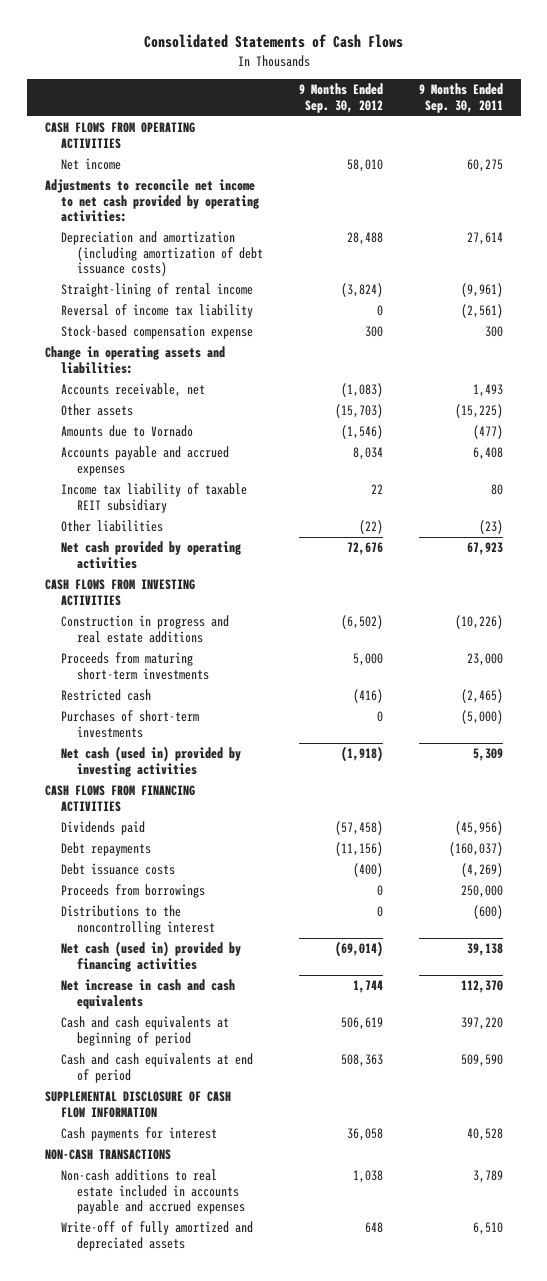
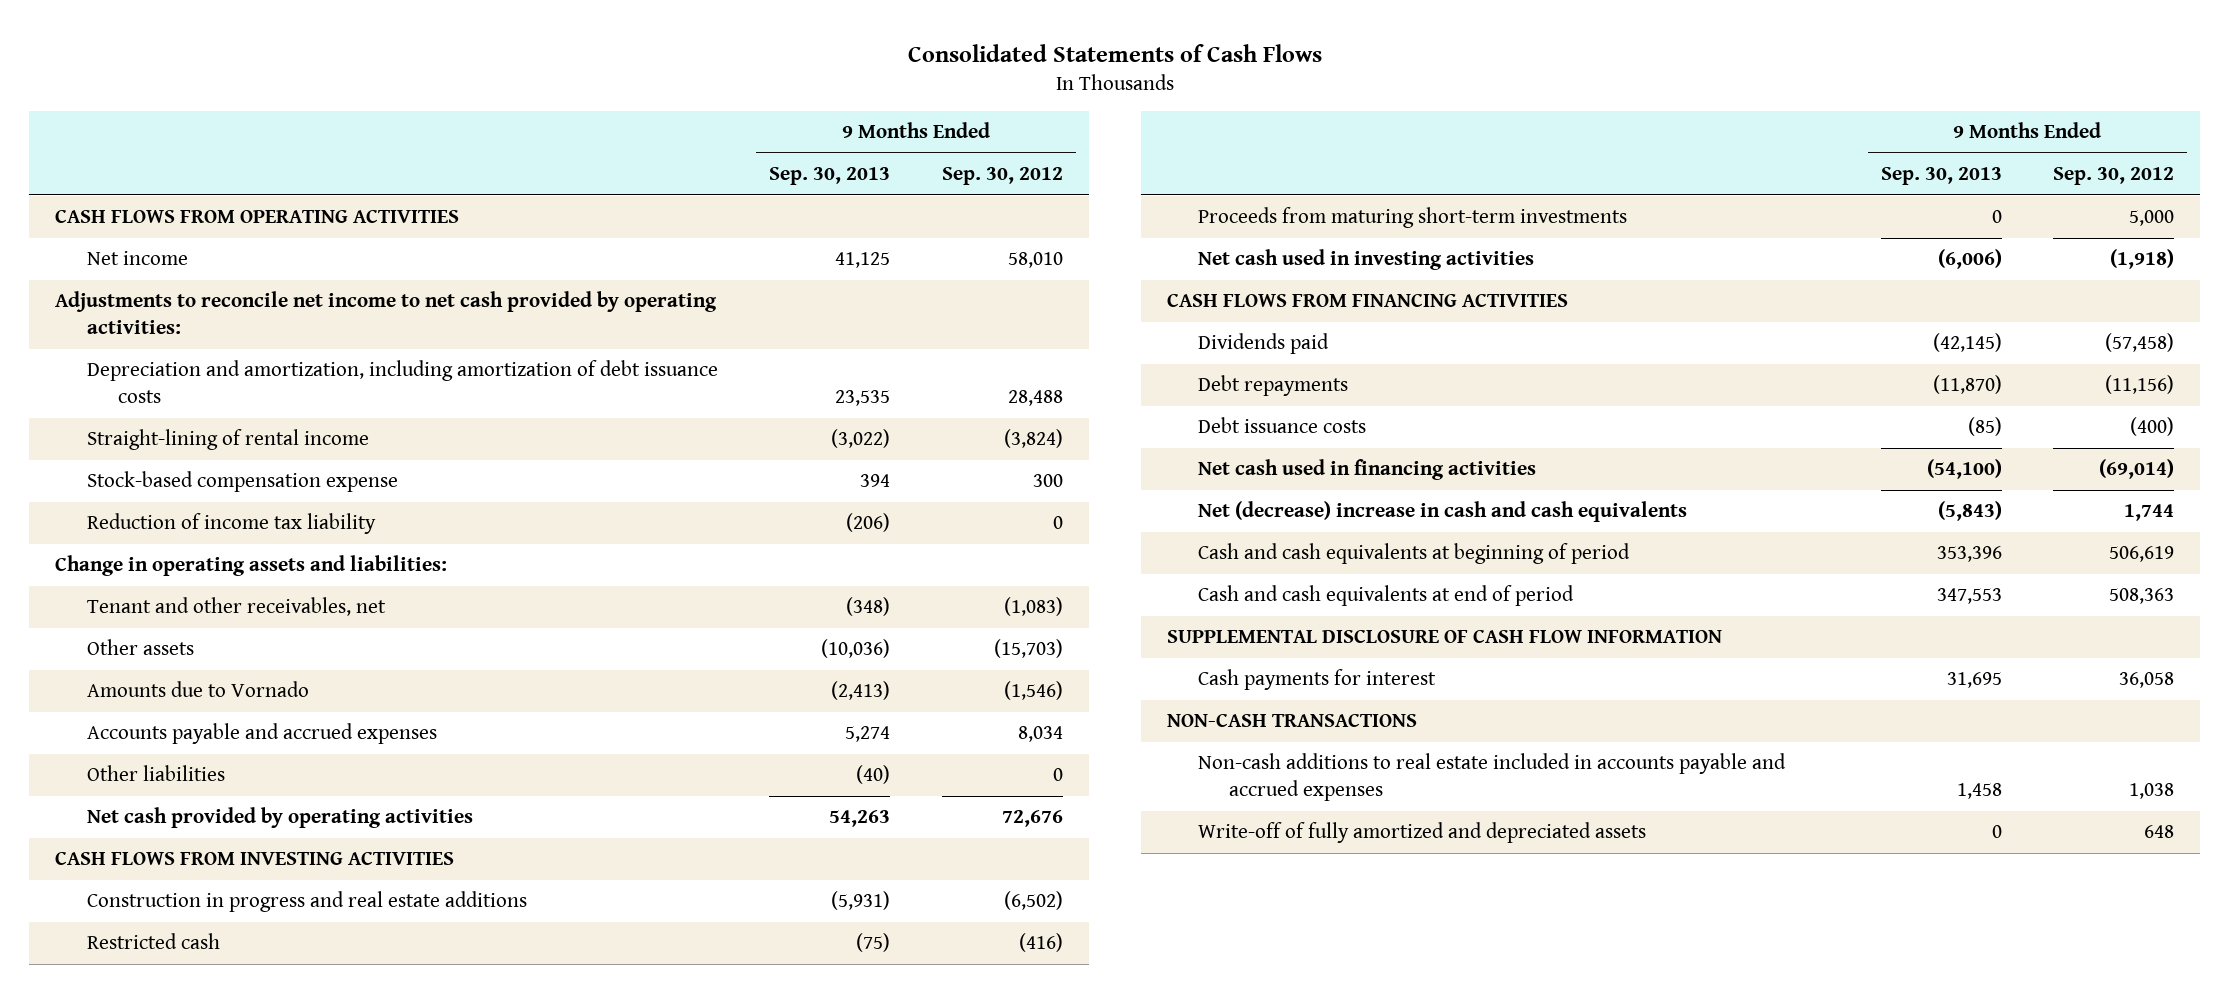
[418,83,503,113] 9 Months Ended Sep. 30, 2011 -> none
none -> [769,167,891,186] Sep. 30, 2013
[60,231,263,277] Depreciation and amortization (including amortization of debt issuance costs) -> [86,360,718,404] Depreciation and amortization, including amortization of debt issuance costs
[60,304,253,319] Reversal of income tax liability -> none
none -> [86,513,376,535] Reduction of income tax liability
[60,383,205,398] Accounts receivable, net -> [86,597,386,617] Tenant and other receivables, net
[60,483,247,513] Income tax liability of taxable REIT subsidiary -> none
[358,520,383,535] (22) -> [1052,768,1063,782] 0
[60,710,199,738] Purchases of short-term investments -> none
[60,652,209,680] Proceeds from maturing short-term investments -> [1197,207,1627,229] Proceeds from maturing short-term investments
[60,746,241,777] Net cash (used in) provided by investing activities -> [1197,249,1534,271] Net cash used in investing activities
[60,884,205,899] Proceeds from borrowings -> none
[60,905,215,935] Distributions to the noncontrolling interest -> none
[60,941,241,972] Net cash (used in) provided by financing activities -> [1197,459,1536,481] Net cash used in financing activities
[60,979,235,1009] Net increase in cash and cash equivalents -> [1197,501,1687,523] Net (decrease) increase in cash and cash equivalents

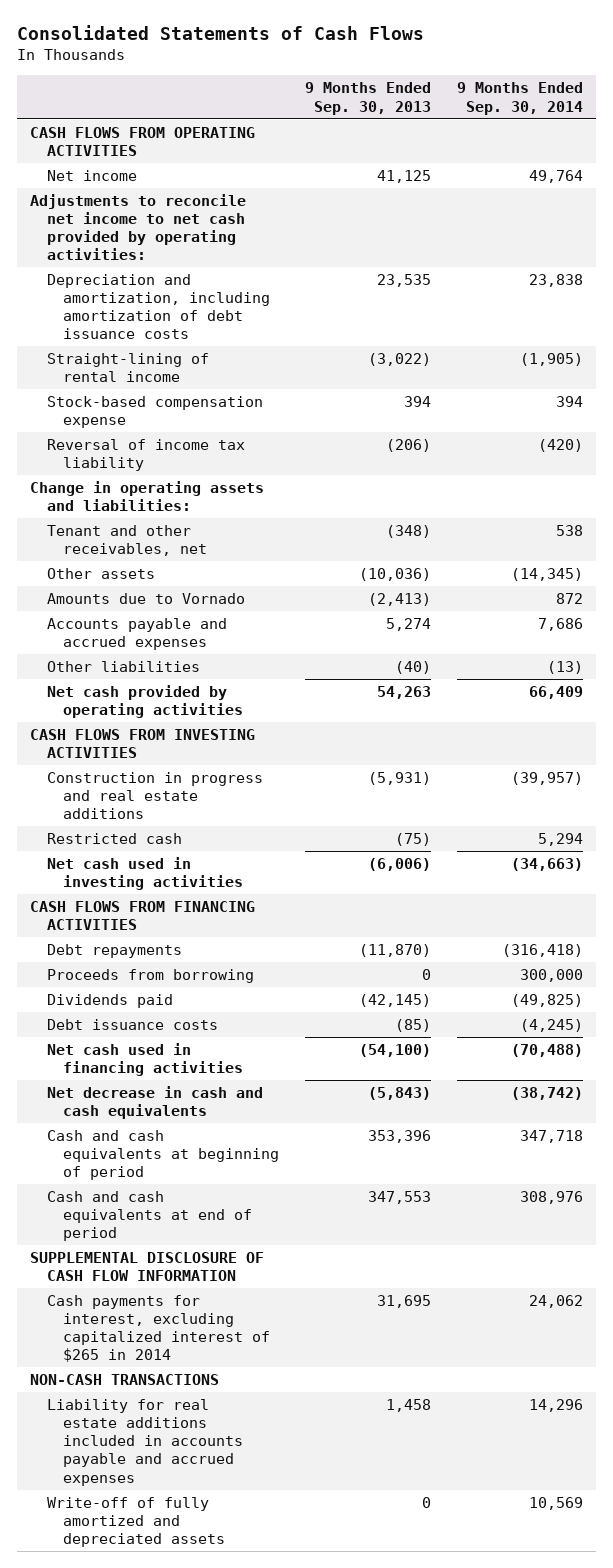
[941,167,1063,186] Sep. 30, 2012 -> none
none -> [457,82,584,115] 9 Months Ended Sep. 30, 2014
[86,513,376,535] Reduction of income tax liability -> [46,439,245,472] Reversal of income tax liability
[1197,207,1627,229] Proceeds from maturing short-term investments -> none
none -> [46,969,254,984] Proceeds from borrowing
[1197,333,1329,355] Dividends paid -> [46,994,173,1009] Dividends paid
[1197,501,1687,523] Net (decrease) increase in cash and cash equivalents -> [46,1086,263,1120] Net decrease in cash and cash equivalents
[1197,669,1436,691] Cash payments for interest -> [46,1295,271,1363] Cash payments for interest, excluding capitalized interest of $265 in 2014
[1197,753,1786,802] Non-cash additions to real estate included in accounts payable and accrued expenses -> [46,1399,244,1486] Liability for real estate additions included in accounts payable and accrued expenses

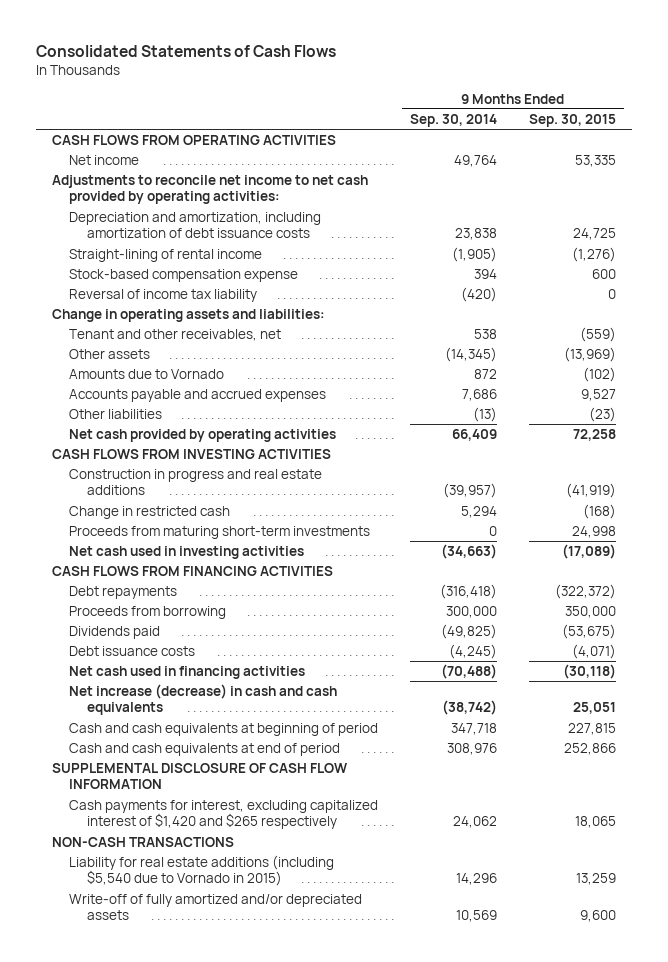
[305,82,432,115] 9 Months Ended Sep. 30, 2013 -> none
none -> [528,113,616,127] Sep. 30, 2015
[46,833,182,845] Restricted cash -> [69,506,231,520] Change in restricted cash
none -> [69,526,371,540] Proceeds from maturing short-term investments
[46,1086,263,1120] Net decrease in cash and cash equivalents -> [69,684,338,716] Net increase (decrease) in cash and cash equivalents
[46,1295,271,1363] Cash payments for interest, excluding capitalized interest of $265 in 2014 -> [69,800,379,830] Cash payments for interest, excluding capitalized interest of $1,420 and $265 respectively
[46,1399,244,1486] Liability for real estate additions included in accounts payable and accrued expenses -> [69,855,335,887] Liability for real estate additions (including $5,540 due to Vornado in 2015)
[46,1497,226,1548] Write-off of fully amortized and depreciated assets -> [69,894,363,921] Write-off of fully amortized and/or depreciated assets

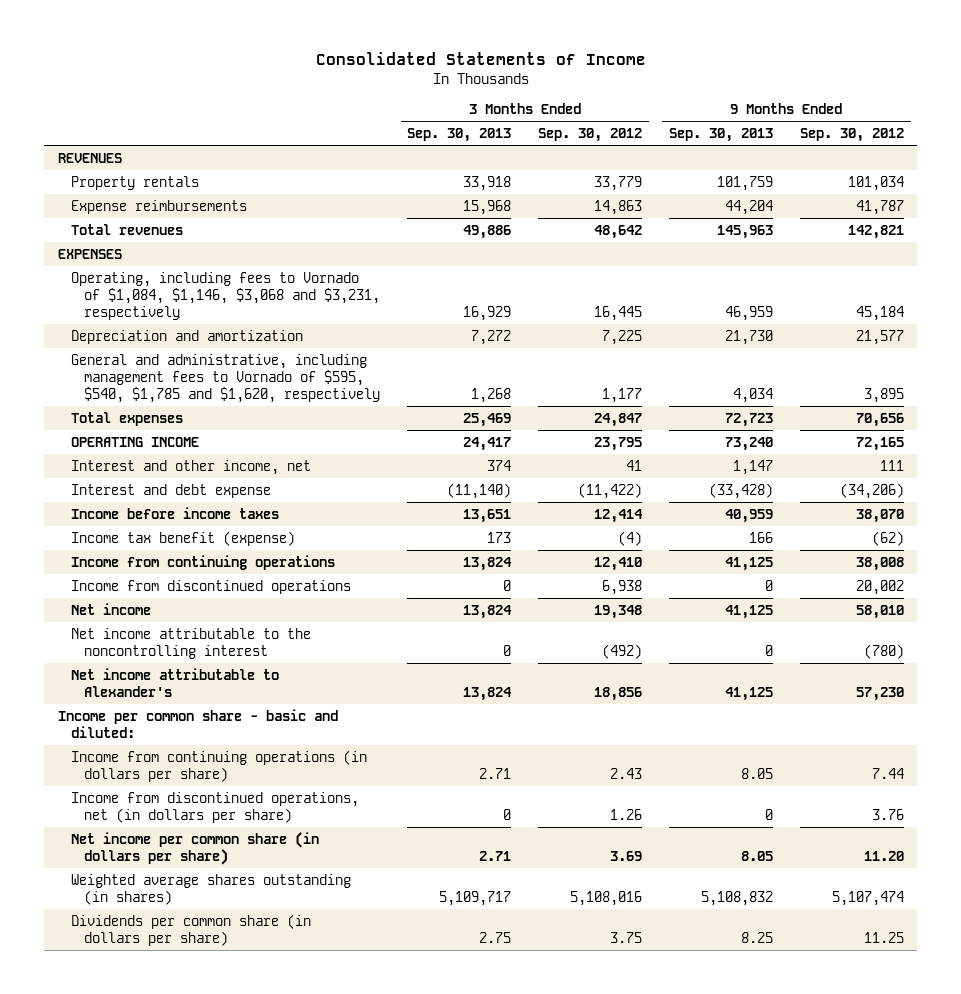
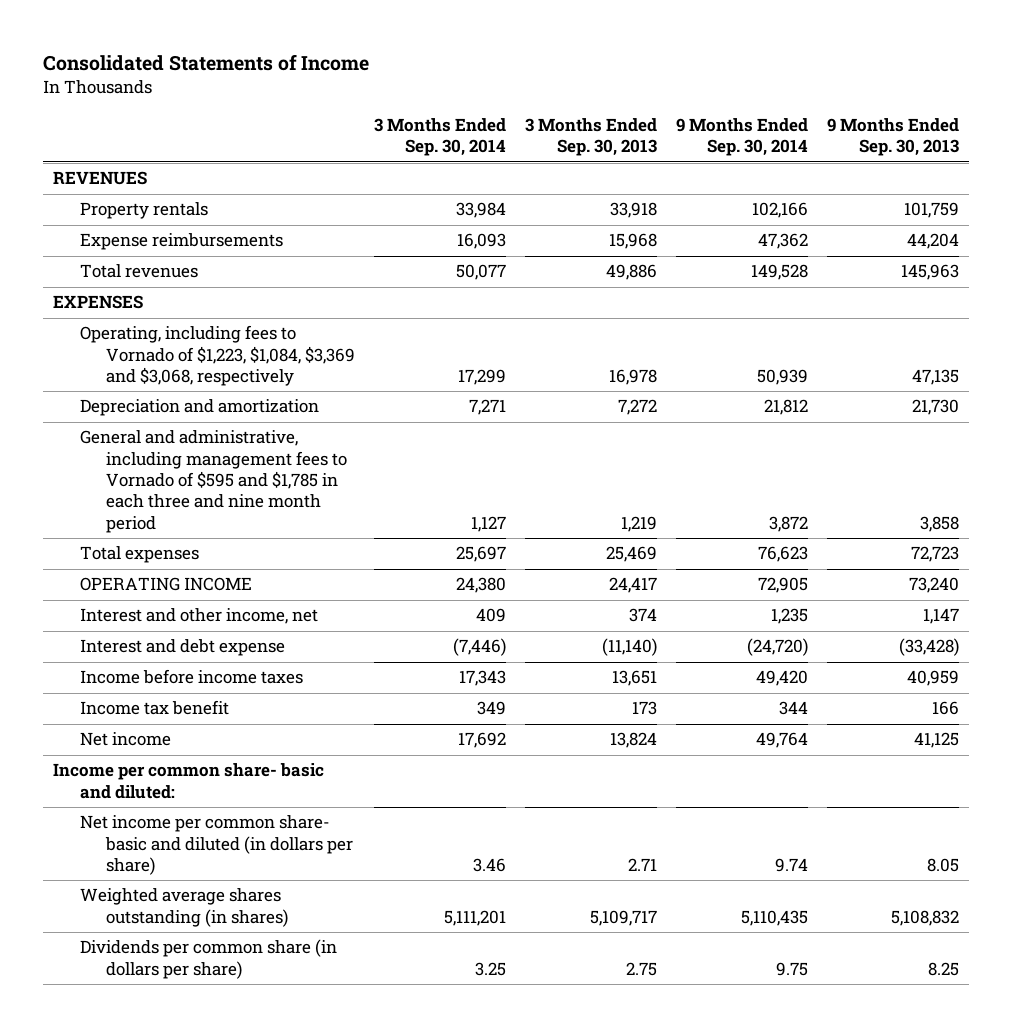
[538,127,643,142] Sep. 30, 2012 -> none
[799,127,904,142] Sep. 30, 2012 -> none
none -> [374,118,507,157] 3 Months Ended Sep. 30, 2014
none -> [676,118,809,157] 9 Months Ended Sep. 30, 2014
[70,271,381,320] Operating, including fees to Vornado of $1,084, $1,146, $3,068 and $3,231, respectively -> [79,325,356,387] Operating, including fees to Vornado of $1,223, $1,084, $3,369 and $3,068, respectively
[463,305,512,321] 16,929 -> [609,369,658,386] 16,978
[724,305,773,321] 46,959 -> [912,369,960,386] 47,135
[70,353,381,403] General and administrative, including management fees to Vornado of $595, $540, $1,785 and $1,620, respectively -> [79,430,348,533] General and administrative, including management fees to Vornado of $595 and $1,785 in each three and nine month period
[471,387,512,403] 1,268 -> [621,515,658,532] 1,219
[732,387,773,403] 4,034 -> [920,515,960,532] 3,858
[70,554,335,570] Income from continuing operations -> none
[70,579,351,594] Income from discontinued operations -> none
[70,530,295,546] Income tax benefit (expense) -> [79,700,229,716] Income tax benefit
[70,627,311,659] Net income attributable to the noncontrolling interest -> none
[70,667,279,697] Net income attributable to Alexander's -> none
[70,749,367,782] Income from continuing operations (in dollars per share) -> none
[70,791,359,823] Income from discontinued operations, net (in dollars per share) -> none
[57,708,338,738] Income per common share - basic and diluted: -> [53,763,325,799] Income per common share- basic and diluted:
[70,831,319,865] Net income per common share (in dollars per share) -> [79,815,354,876] Net income per common share- basic and diluted (in dollars per share)

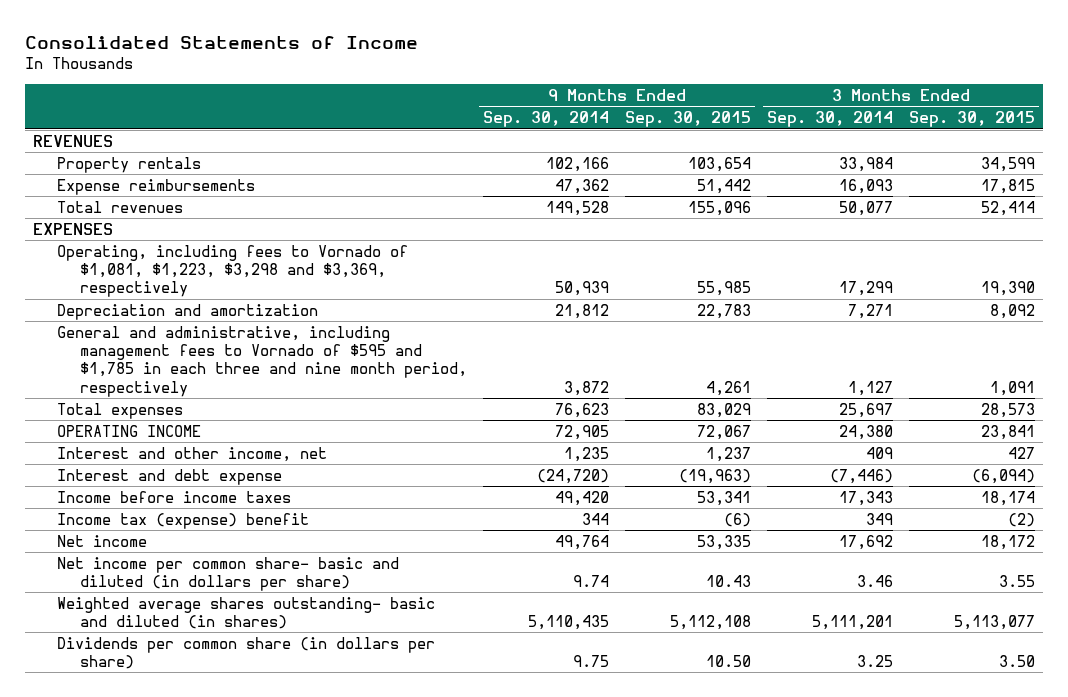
[525,118,658,157] 3 Months Ended Sep. 30, 2013 -> none
[827,118,960,157] 9 Months Ended Sep. 30, 2013 -> none
none -> [624,111,751,128] Sep. 30, 2015
none -> [908,111,1035,128] Sep. 30, 2015
[79,325,356,387] Operating, including fees to Vornado of $1,223, $1,084, $3,369 and $3,068, respectively -> [56,244,408,298] Operating, including fees to Vornado of $1,081, $1,223, $3,298 and $3,369, respectively
[79,430,348,533] General and administrative, including management fees to Vornado of $595 and $1,785 in each three and nine month period -> [56,325,467,397] General and administrative, including management fees to Vornado of $595 and $1,785 in each three and nine month period, respectively
[79,700,229,716] Income tax benefit -> [56,512,309,529] Income tax (expense) benefit
[53,763,325,799] Income per common share- basic and diluted: -> none
[79,888,289,927] Weighted average shares outstanding (in shares) -> [56,596,435,630] Weighted average shares outstanding- basic and diluted (in shares)

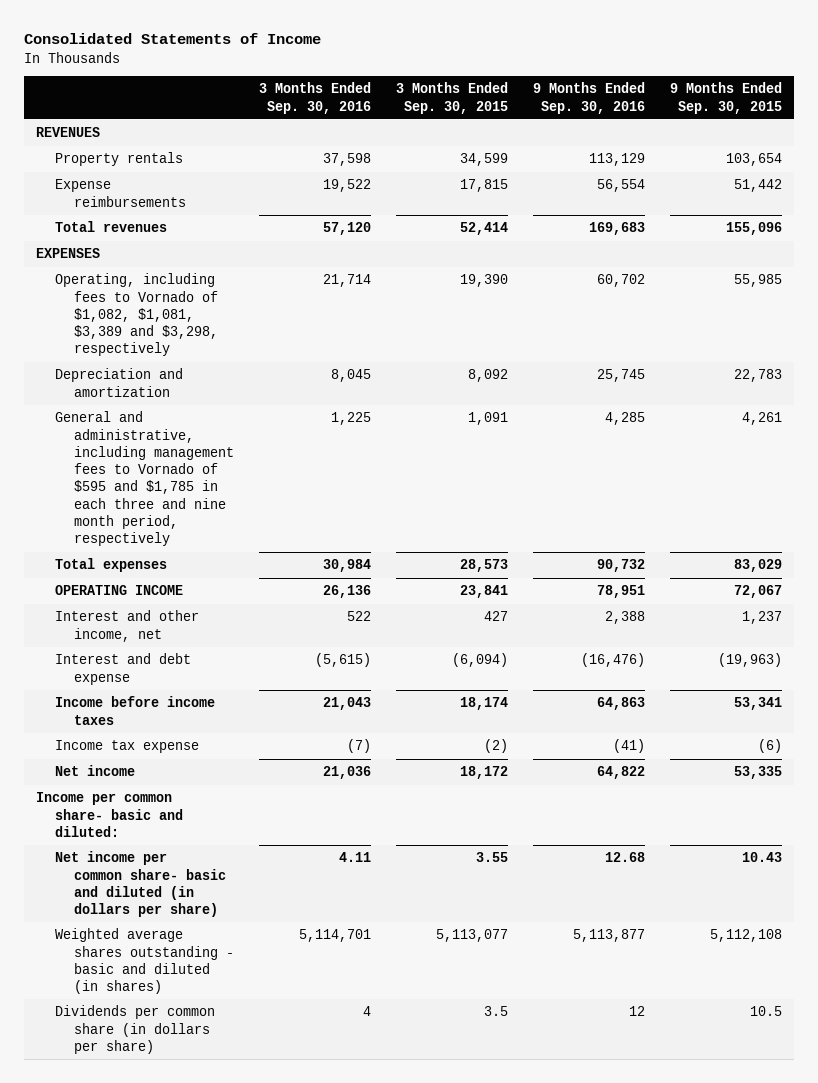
[482,111,609,128] Sep. 30, 2014 -> none
[766,111,893,128] Sep. 30, 2014 -> none
none -> [259,82,372,114] 3 Months Ended Sep. 30, 2016
none -> [532,82,645,114] 9 Months Ended Sep. 30, 2016
[56,244,408,298] Operating, including fees to Vornado of $1,081, $1,223, $3,298 and $3,369, respectively -> [55,273,219,357] Operating, including fees to Vornado of $1,082, $1,081, $3,389 and $3,298, respectively
[56,512,309,529] Income tax (expense) benefit -> [55,740,200,754] Income tax expense
none -> [36,792,184,837] Income per common share- basic and diluted:
[56,596,435,630] Weighted average shares outstanding- basic and diluted (in shares) -> [55,928,235,995] Weighted average shares outstanding - basic and diluted (in shares)
[705,655,751,668] 10.50 -> [749,1006,782,1017] 10.5
[998,655,1035,668] 3.50 -> [484,1006,509,1017] 3.5

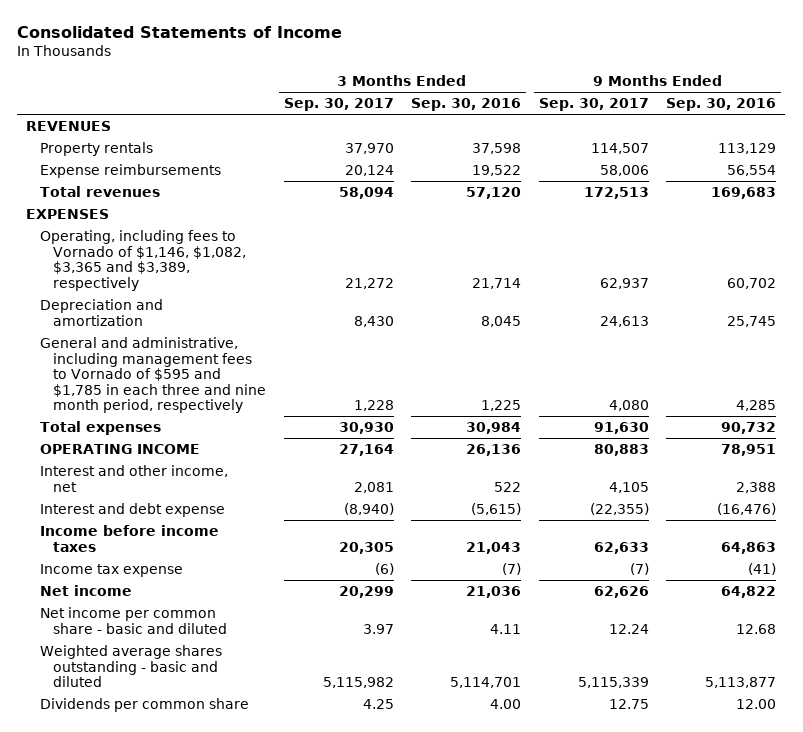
[396,82,509,114] 3 Months Ended Sep. 30, 2015 -> none
[669,82,782,114] 9 Months Ended Sep. 30, 2015 -> none
none -> [283,98,394,112] Sep. 30, 2017
none -> [538,98,649,112] Sep. 30, 2017
[55,273,219,357] Operating, including fees to Vornado of $1,082, $1,081, $3,389 and $3,298, respectively -> [39,230,246,291] Operating, including fees to Vornado of $1,146, $1,082, $3,365 and $3,389, respectively
[36,792,184,837] Income per common share- basic and diluted: -> none
[55,851,227,918] Net income per common share- basic and diluted (in dollars per share) -> [39,607,227,634] Net income per common share - basic and diluted
[55,928,235,995] Weighted average shares outstanding - basic and diluted (in shares) -> [39,645,222,688] Weighted average shares outstanding - basic and diluted
[55,1005,216,1054] Dividends per common share (in dollars per share) -> [39,698,249,713] Dividends per common share
[363,1006,372,1017] 4 -> [490,699,522,710] 4.00
[628,1006,645,1017] 12 -> [736,699,777,710] 12.00

